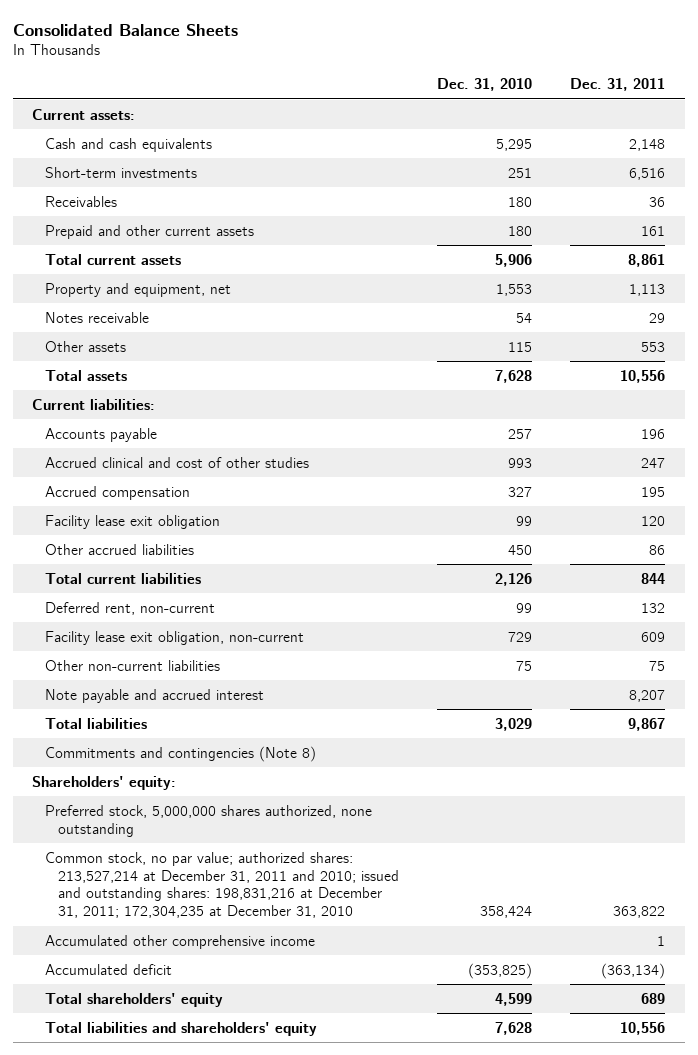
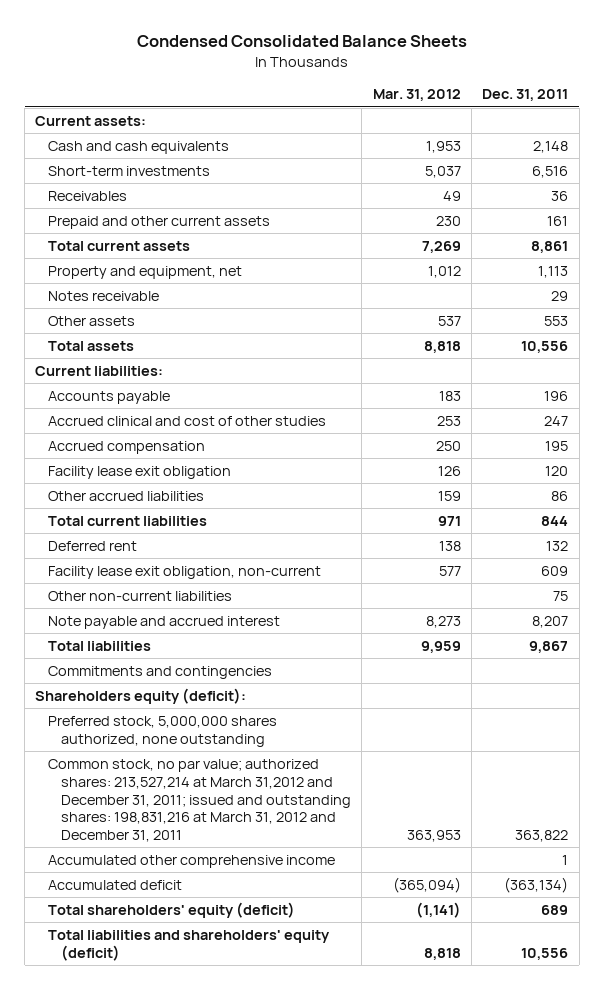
[13,23,239,36] Consolidated Balance Sheets -> [136,35,467,48] Condensed Consolidated Balance Sheets
[437,78,533,92] Dec. 31, 2010 -> none
none -> [372,89,461,102] Mar. 31, 2012
[45,601,216,615] Deferred rent, non-current -> [48,540,138,551] Deferred rent
[45,745,317,762] Commitments and contingencies (Note 8) -> [48,665,273,679] Commitments and contingencies
[32,775,177,790] Shareholders' equity: -> [35,687,247,704] Shareholders equity (deficit):
[45,851,399,919] Common stock, no par value; authorized shares: 213,527,214 at December 31, 2011 and 2010; issued and outstanding shares: 198,831,216 at December 31, 2011; 172,304,235 at December 31, 2010 -> [48,758,352,843] Common stock, no par value; authorized shares: 213,527,214 at March 31,2012 and December 31, 2011; issued and outstanding shares: 198,831,216 at March 31, 2012 and December 31, 2011
[45,992,224,1007] Total shareholders' equity -> [48,901,296,918] Total shareholders' equity (deficit)
[45,1021,318,1036] Total liabilities and shareholders' equity -> [48,929,331,961] Total liabilities and shareholders' equity (deficit)

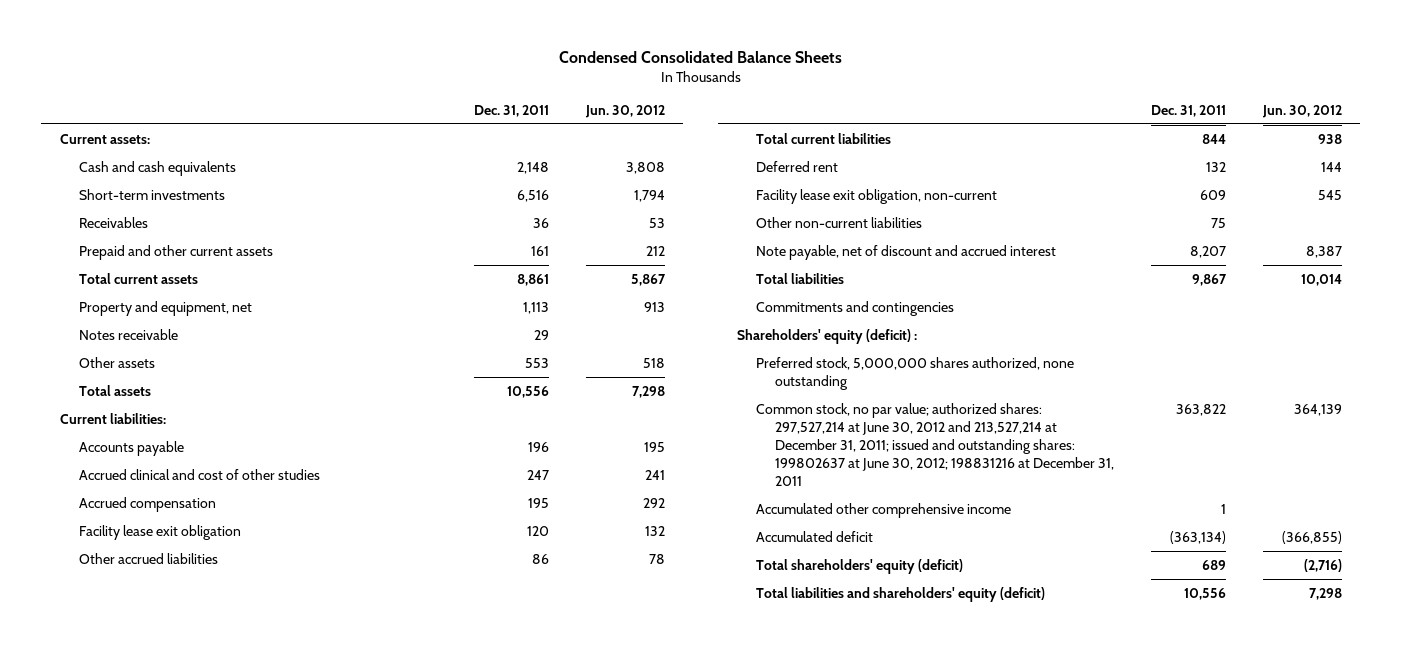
[372,89,461,102] Mar. 31, 2012 -> none
none -> [585,104,666,118] Jun. 30, 2012
[48,615,281,629] Note payable and accrued interest -> [755,244,1056,260] Note payable, net of discount and accrued interest
[35,687,247,704] Shareholders equity (deficit): -> [736,328,917,344] Shareholders' equity (deficit) :
[48,758,352,843] Common stock, no par value; authorized shares: 213,527,214 at March 31,2012 and December 31, 2011; issued and outstanding shares: 198,831,216 at March 31, 2012 and December 31, 2011 -> [755,402,1114,487] Common stock, no par value; authorized shares: 297,527,214 at June 30, 2012 and 213,527,214 at December 31, 2011; issued and outstanding shares: 199802637 at June 30, 2012; 198831216 at December 31, 2011

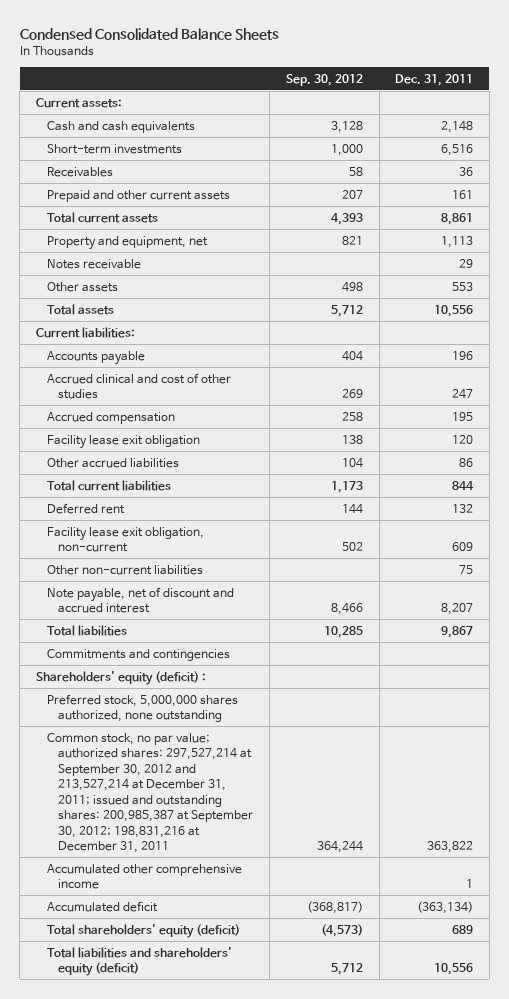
[585,104,666,118] Jun. 30, 2012 -> none
none -> [285,73,363,86] Sep. 30, 2012
[755,402,1114,487] Common stock, no par value; authorized shares: 297,527,214 at June 30, 2012 and 213,527,214 at December 31, 2011; issued and outstanding shares: 199802637 at June 30, 2012; 198831216 at December 31, 2011 -> [47,732,254,854] Common stock, no par value; authorized shares: 297,527,214 at September 30, 2012 and 213,527,214 at December 31, 2011; issued and outstanding shares: 200,985,387 at September 30, 2012; 198,831,216 at December 31, 2011

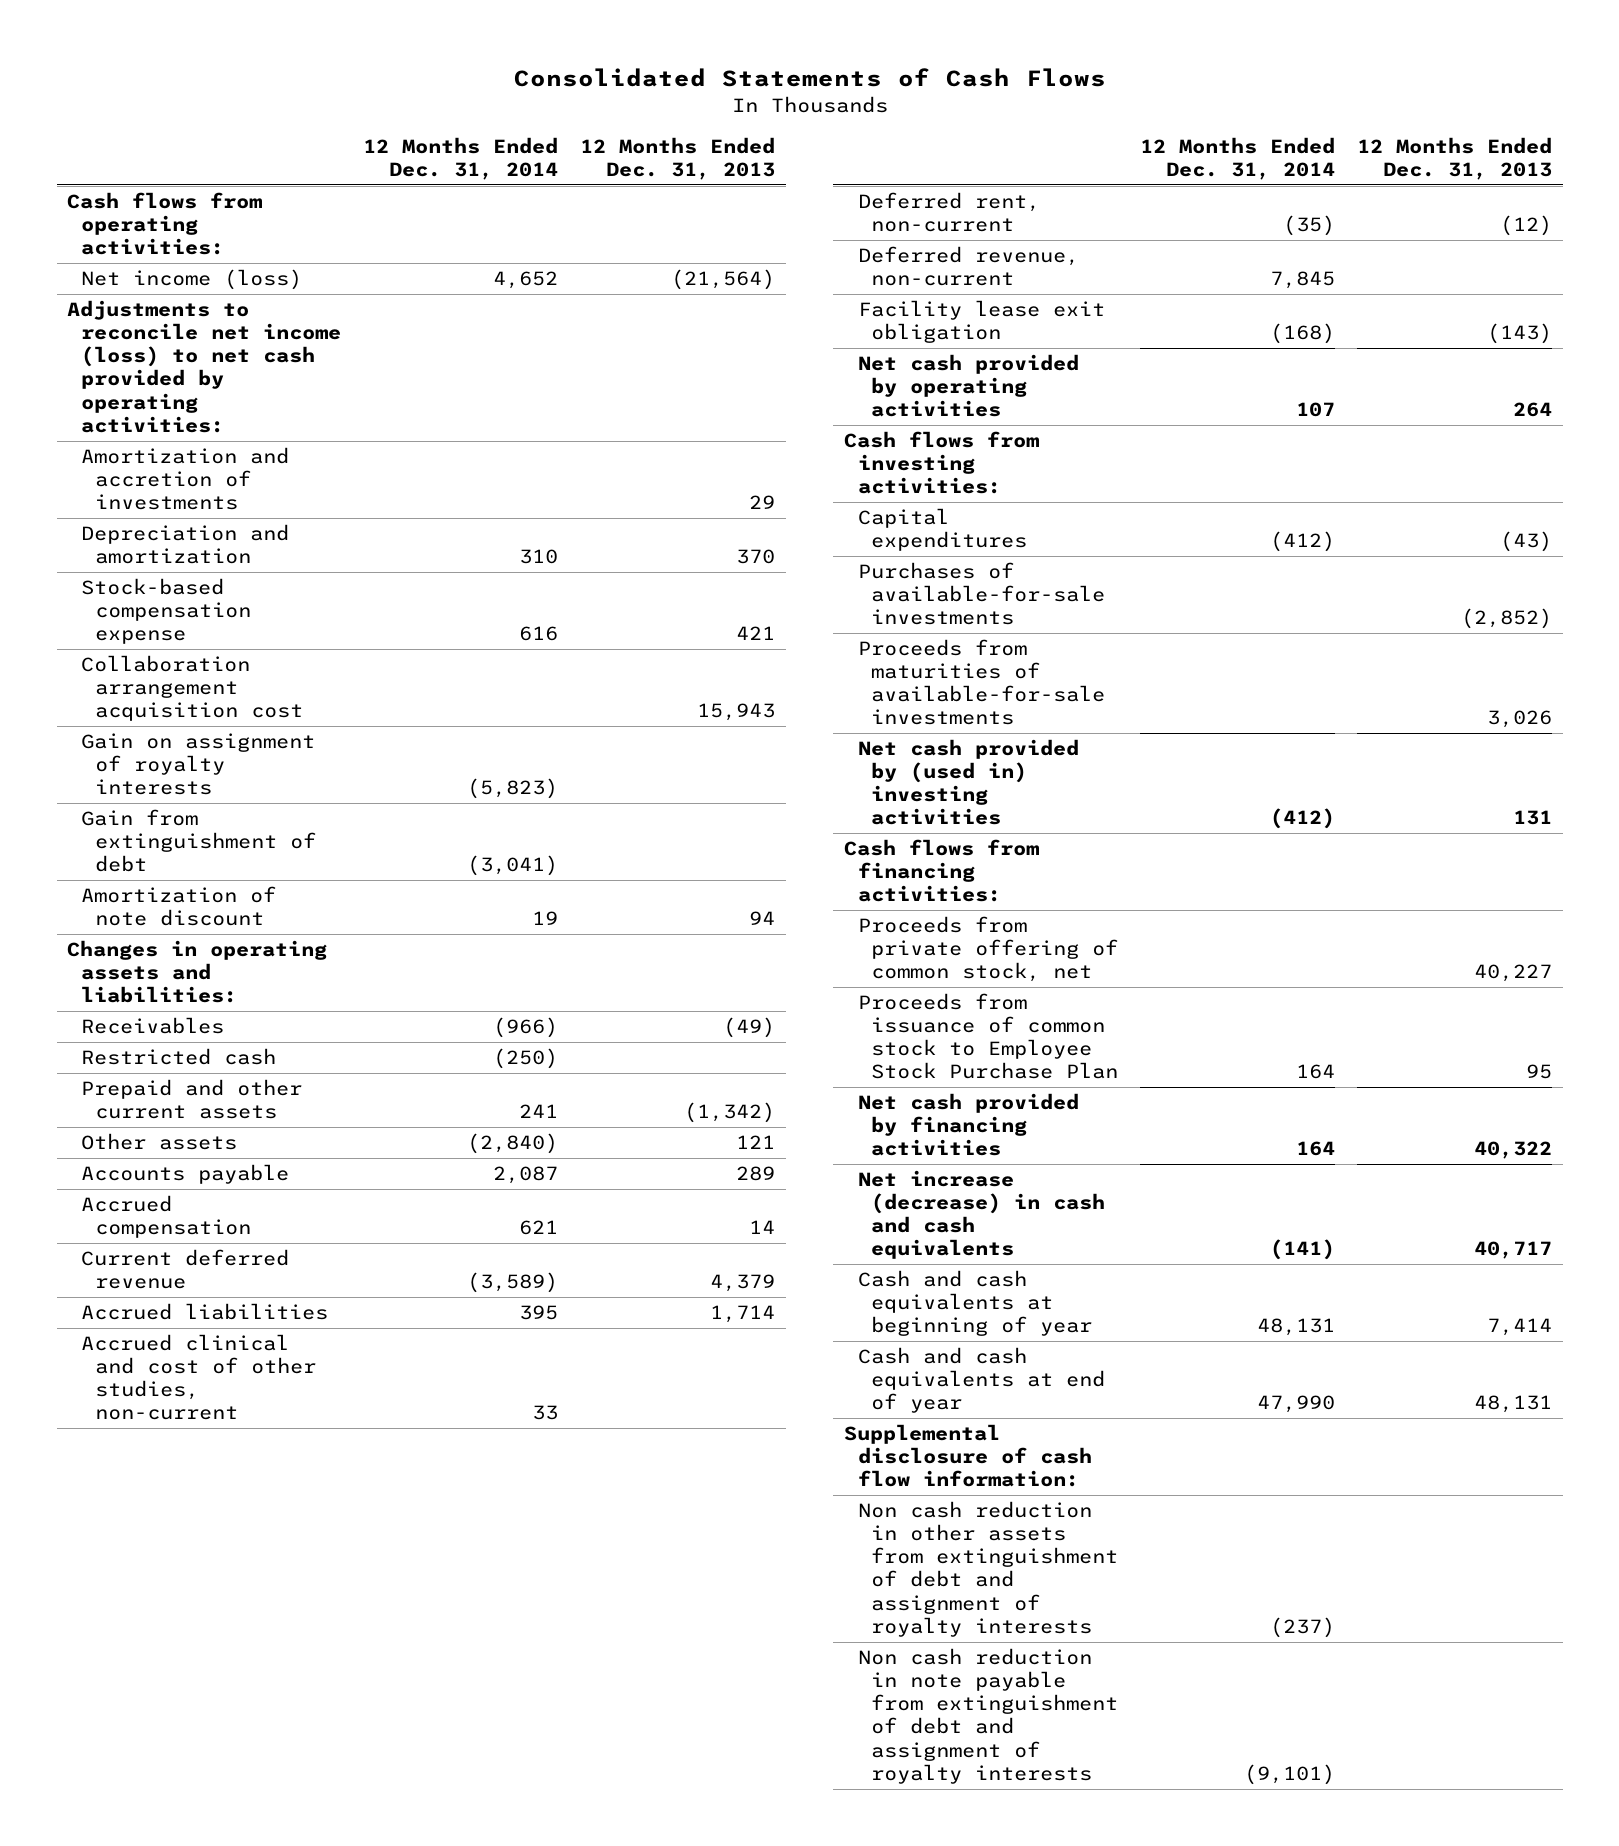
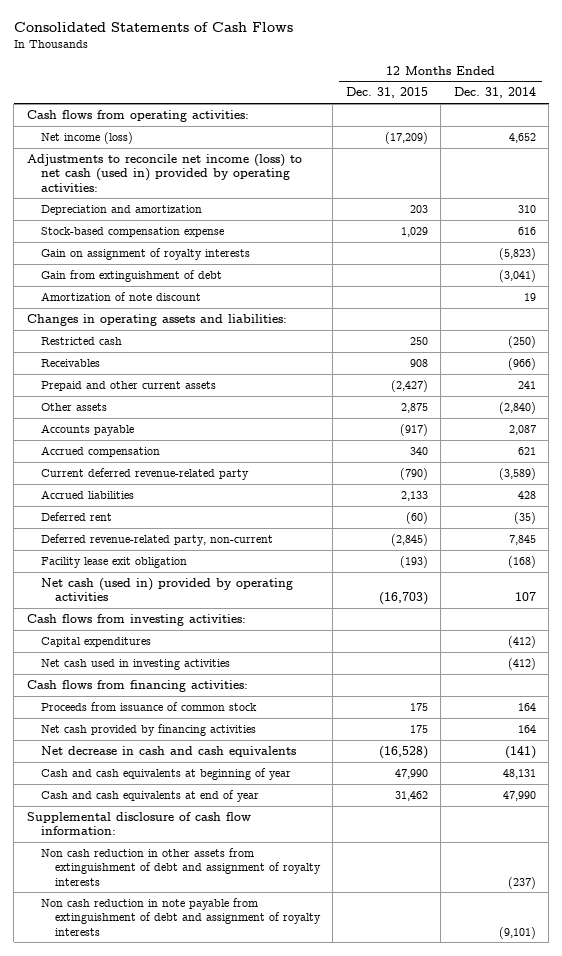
[579,136,775,180] 12 Months Ended Dec. 31, 2013 -> none
none -> [345,87,428,99] Dec. 31, 2015
[80,447,289,511] Amortization and accretion of investments -> none
[67,300,341,433] Adjustments to reconcile net income (loss) to net cash provided by operating activities: -> [26,153,302,192] Adjustments to reconcile net income (loss) to net cash (used in) provided by operating activities:
[80,655,303,722] Collaboration arrangement acquisition cost -> none
[80,1017,224,1035] Receivables -> [40,358,100,367] Receivables
[80,1334,316,1421] Accrued clinical and cost of other studies, non-current -> none
[80,1249,289,1290] Current deferred revenue -> [40,467,249,480] Current deferred revenue-related party
[519,1305,559,1321] 395 -> [517,490,536,499] 428
[857,192,1040,233] Deferred rent, non-current -> [40,511,112,521] Deferred rent
[857,246,1079,287] Deferred revenue, non-current -> [40,533,273,546] Deferred revenue-related party, non-current
[857,354,1079,418] Net cash provided by operating activities -> [40,577,293,602] Net cash (used in) provided by operating activities
[857,562,1106,626] Purchases of available-for-sale investments -> none
[857,639,1106,726] Proceeds from maturities of available-for-sale investments -> none
[857,739,1079,826] Net cash provided by (used in) investing activities -> [40,658,230,670] Net cash used in investing activities
[857,916,1119,983] Proceeds from private offering of common stock, net -> none
[857,993,1119,1080] Proceeds from issuance of common stock to Employee Stock Purchase Plan -> [40,701,257,711] Proceeds from issuance of common stock
[857,1170,1106,1260] Net increase (decrease) in cash and cash equivalents -> [40,745,296,757] Net decrease in cash and cash equivalents

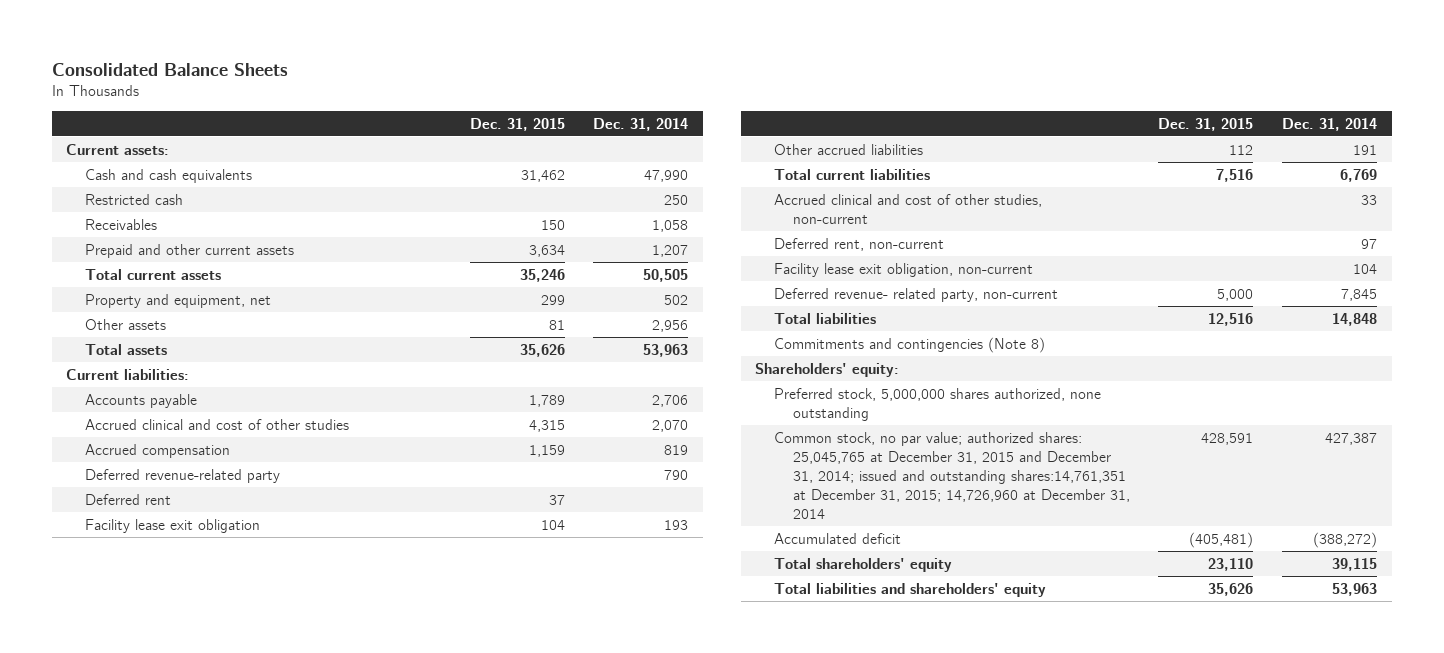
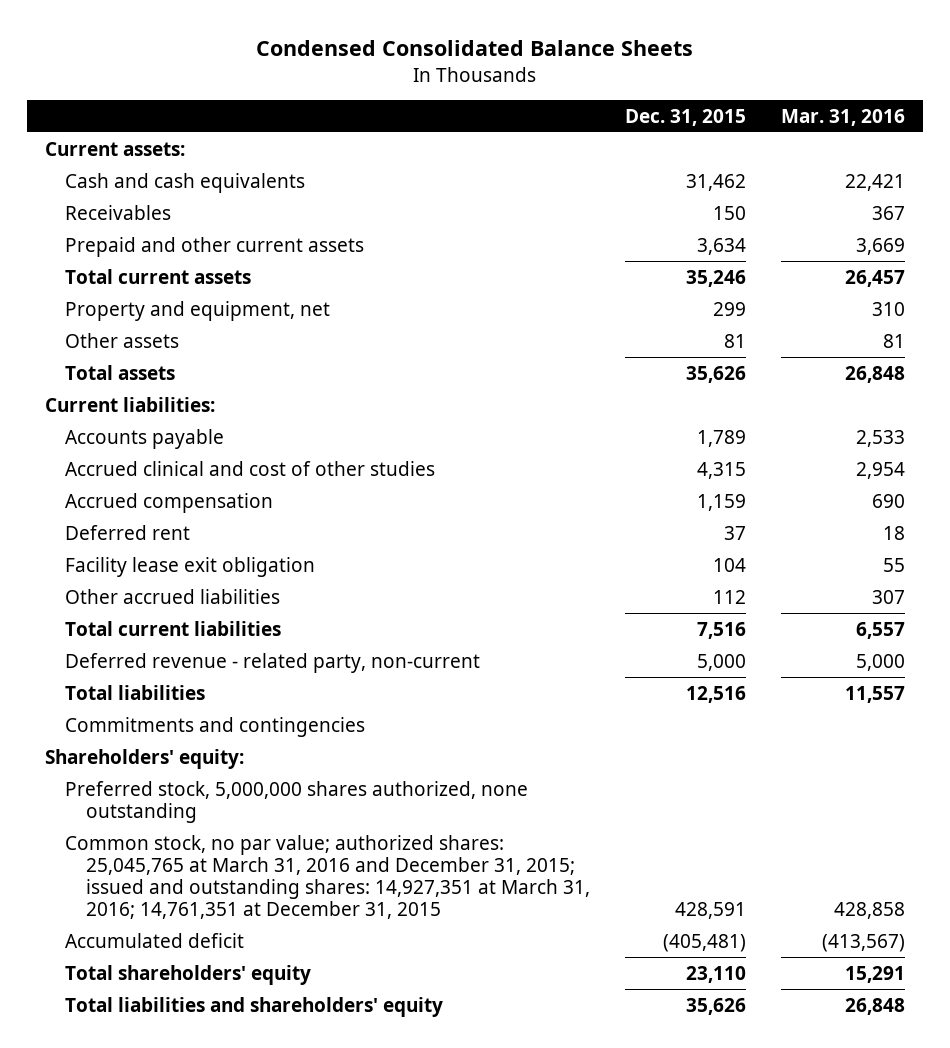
[51,62,288,76] Consolidated Balance Sheets -> [255,40,693,57] Condensed Consolidated Balance Sheets
[593,117,689,131] Dec. 31, 2014 -> none
none -> [781,108,906,126] Mar. 31, 2016
[85,193,184,205] Restricted cash -> none
[85,468,281,483] Deferred revenue-related party -> none
[773,193,1042,224] Accrued clinical and cost of other studies, non-current -> none
[773,237,944,251] Deferred rent, non-current -> none
[773,262,1033,277] Facility lease exit obligation, non-current -> none
[773,287,1058,302] Deferred revenue- related party, non-current -> [65,652,481,673] Deferred revenue - related party, non-current
[773,336,1045,353] Commitments and contingencies (Note 8) -> [65,716,366,737] Commitments and contingencies
[773,431,1130,520] Common stock, no par value; authorized shares: 25,045,765 at December 31, 2015 and December 31, 2014; issued and outstanding shares:14,761,351 at December 31, 2015; 14,726,960 at December 31, 2014 -> [65,834,590,920] Common stock, no par value; authorized shares: 25,045,765 at March 31, 2016 and December 31, 2015; issued and outstanding shares: 14,927,351 at March 31, 2016; 14,761,351 at December 31, 2015

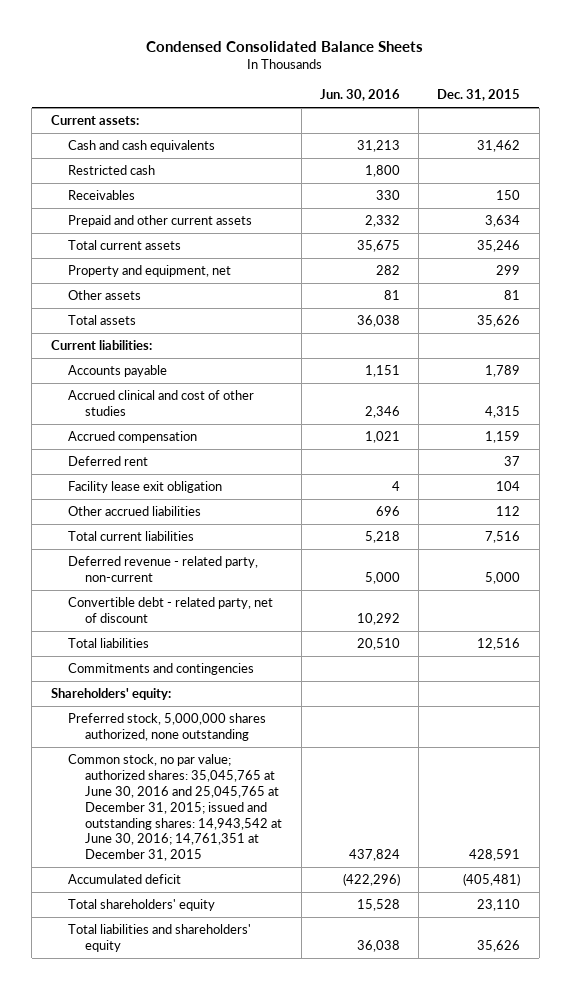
[781,108,906,126] Mar. 31, 2016 -> none
none -> [319,88,400,101] Jun. 30, 2016
none -> [67,165,155,176] Restricted cash
none -> [67,597,273,624] Convertible debt - related party, net of discount
[65,834,590,920] Common stock, no par value; authorized shares: 25,045,765 at March 31, 2016 and December 31, 2015; issued and outstanding shares: 14,927,351 at March 31, 2016; 14,761,351 at December 31, 2015 -> [67,754,283,862] Common stock, no par value; authorized shares: 35,045,765 at June 30, 2016 and 25,045,765 at December 31, 2015; issued and outstanding shares: 14,943,542 at June 30, 2016; 14,761,351 at December 31, 2015

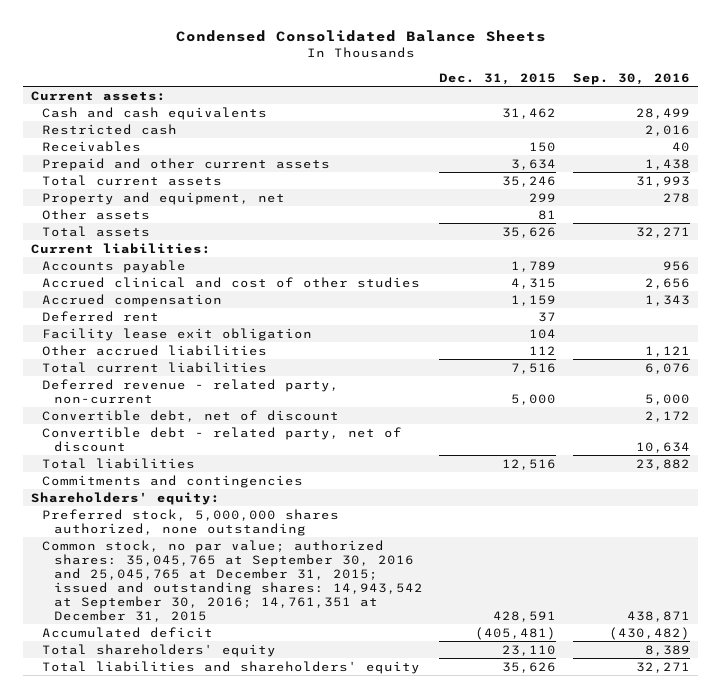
[319,88,400,101] Jun. 30, 2016 -> none
none -> [572,72,690,85] Sep. 30, 2016
none -> [42,409,340,422] Convertible debt, net of discount
[67,754,283,862] Common stock, no par value; authorized shares: 35,045,765 at June 30, 2016 and 25,045,765 at December 31, 2015; issued and outstanding shares: 14,943,542 at June 30, 2016; 14,761,351 at December 31, 2015 -> [42,539,423,622] Common stock, no par value; authorized shares: 35,045,765 at September 30, 2016 and 25,045,765 at December 31, 2015; issued and outstanding shares: 14,943,542 at September 30, 2016; 14,761,351 at December 31, 2015

